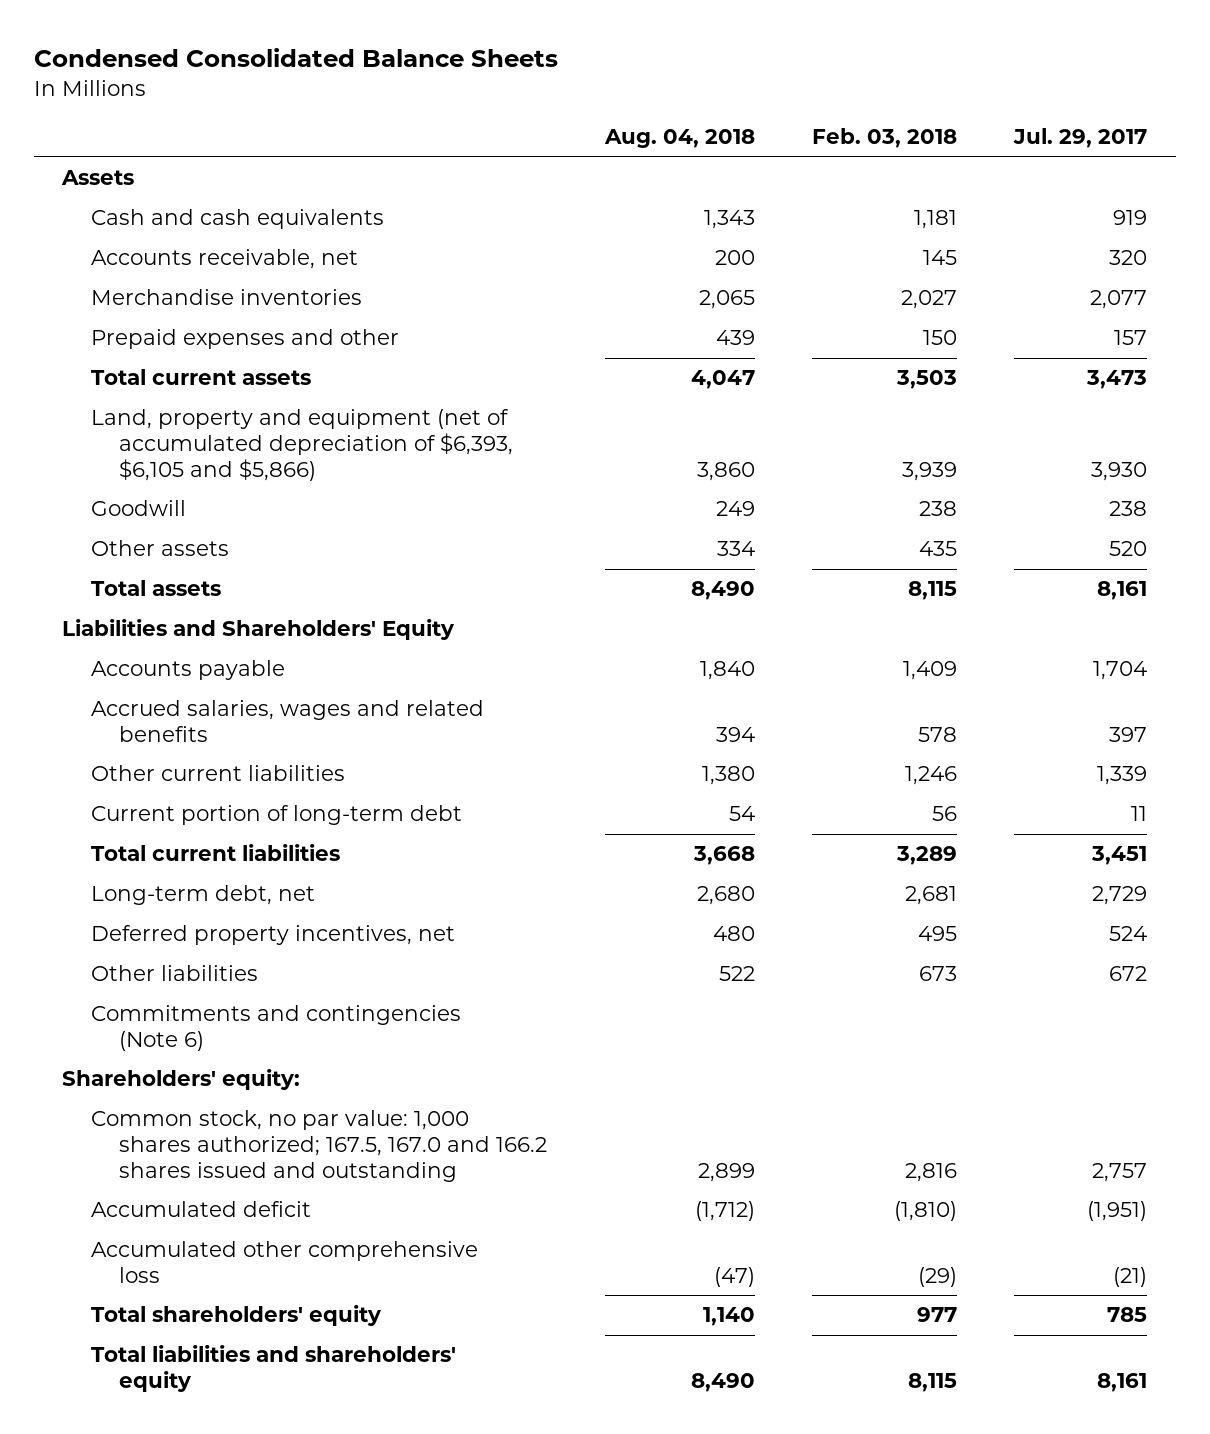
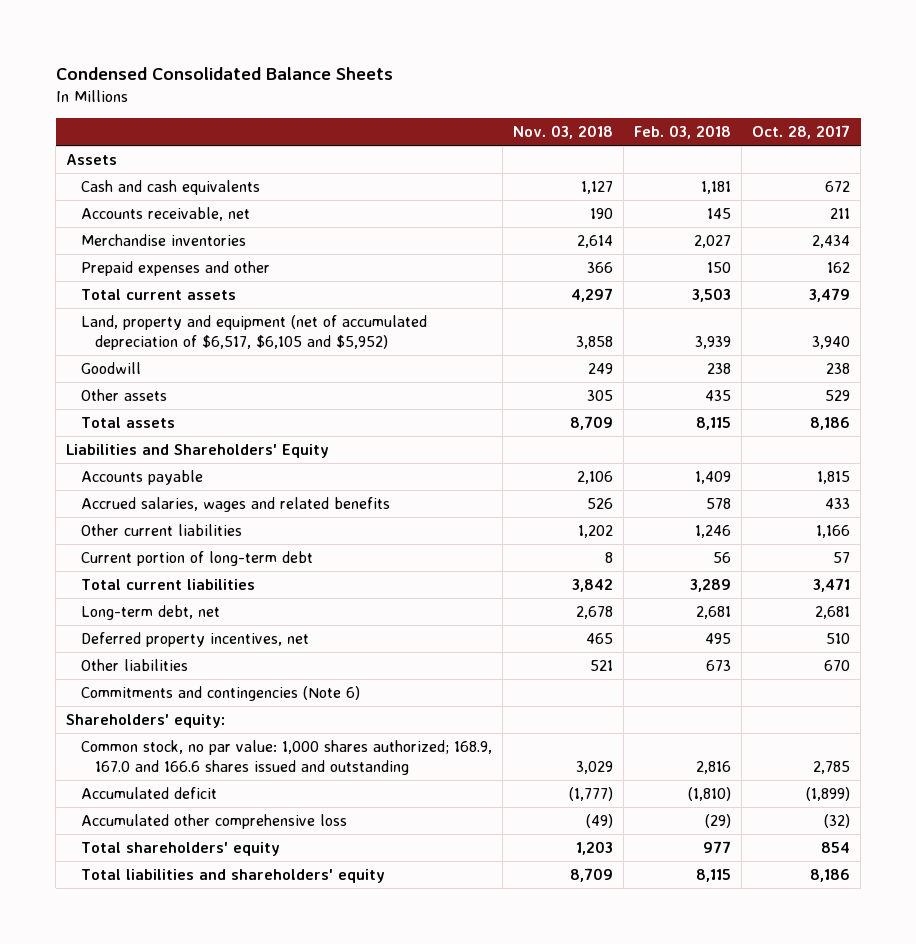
[603,129,755,149] Aug. 04, 2018 -> none
[1013,128,1148,149] Jul. 29, 2017 -> none
none -> [512,125,613,140] Nov. 03, 2018
none -> [752,125,851,140] Oct. 28, 2017
[90,409,514,481] Land, property and equipment (net of accumulated depreciation of $6,393, $6,105 and $5,866) -> [80,315,427,350] Land, property and equipment (net of accumulated depreciation of $6,517, $6,105 and $5,952)
[90,1110,548,1182] Common stock, no par value: 1,000 shares authorized; 167.5, 167.0 and 166.2 shares issued and outstanding -> [80,740,492,775] Common stock, no par value: 1,000 shares authorized; 168.9, 167.0 and 166.6 shares issued and outstanding

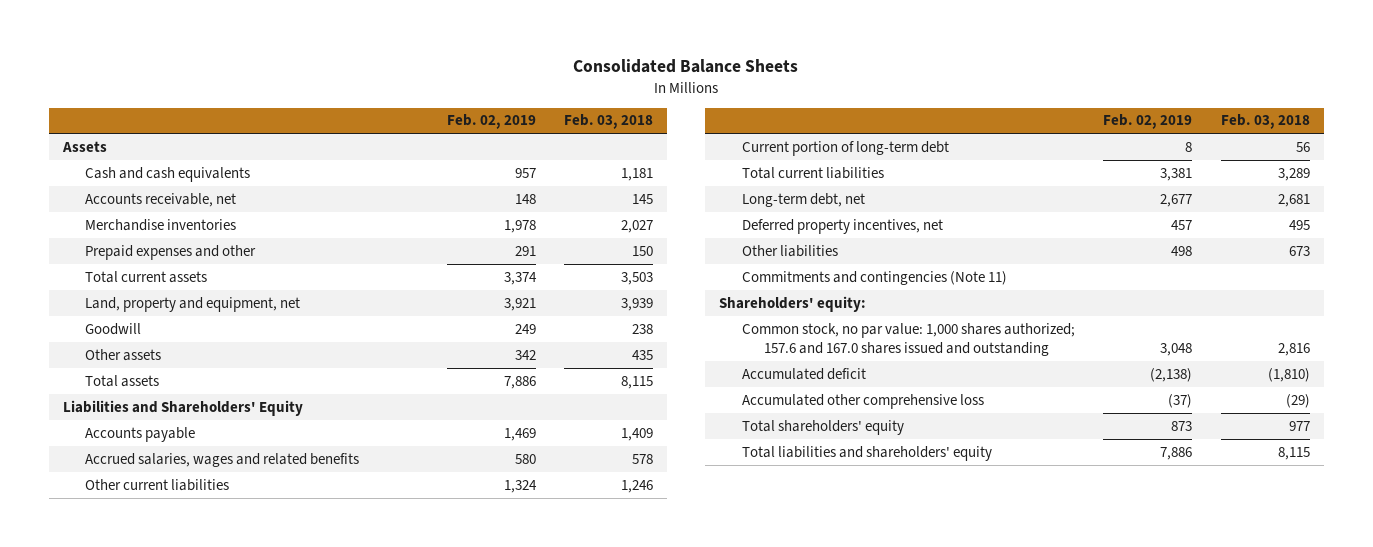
[55,67,393,81] Condensed Consolidated Balance Sheets -> [573,59,799,74] Consolidated Balance Sheets
[512,125,613,140] Nov. 03, 2018 -> none
[752,125,851,140] Oct. 28, 2017 -> none
none -> [446,114,536,130] Feb. 02, 2019
[80,315,427,350] Land, property and equipment (net of accumulated depreciation of $6,517, $6,105 and $5,952) -> [85,296,301,312] Land, property and equipment, net
[80,686,360,702] Commitments and contingencies (Note 6) -> [741,270,1007,285] Commitments and contingencies (Note 11)
[80,740,492,775] Common stock, no par value: 1,000 shares authorized; 168.9, 167.0 and 166.6 shares issued and outstanding -> [741,322,1075,357] Common stock, no par value: 1,000 shares authorized; 157.6 and 167.0 shares issued and outstanding

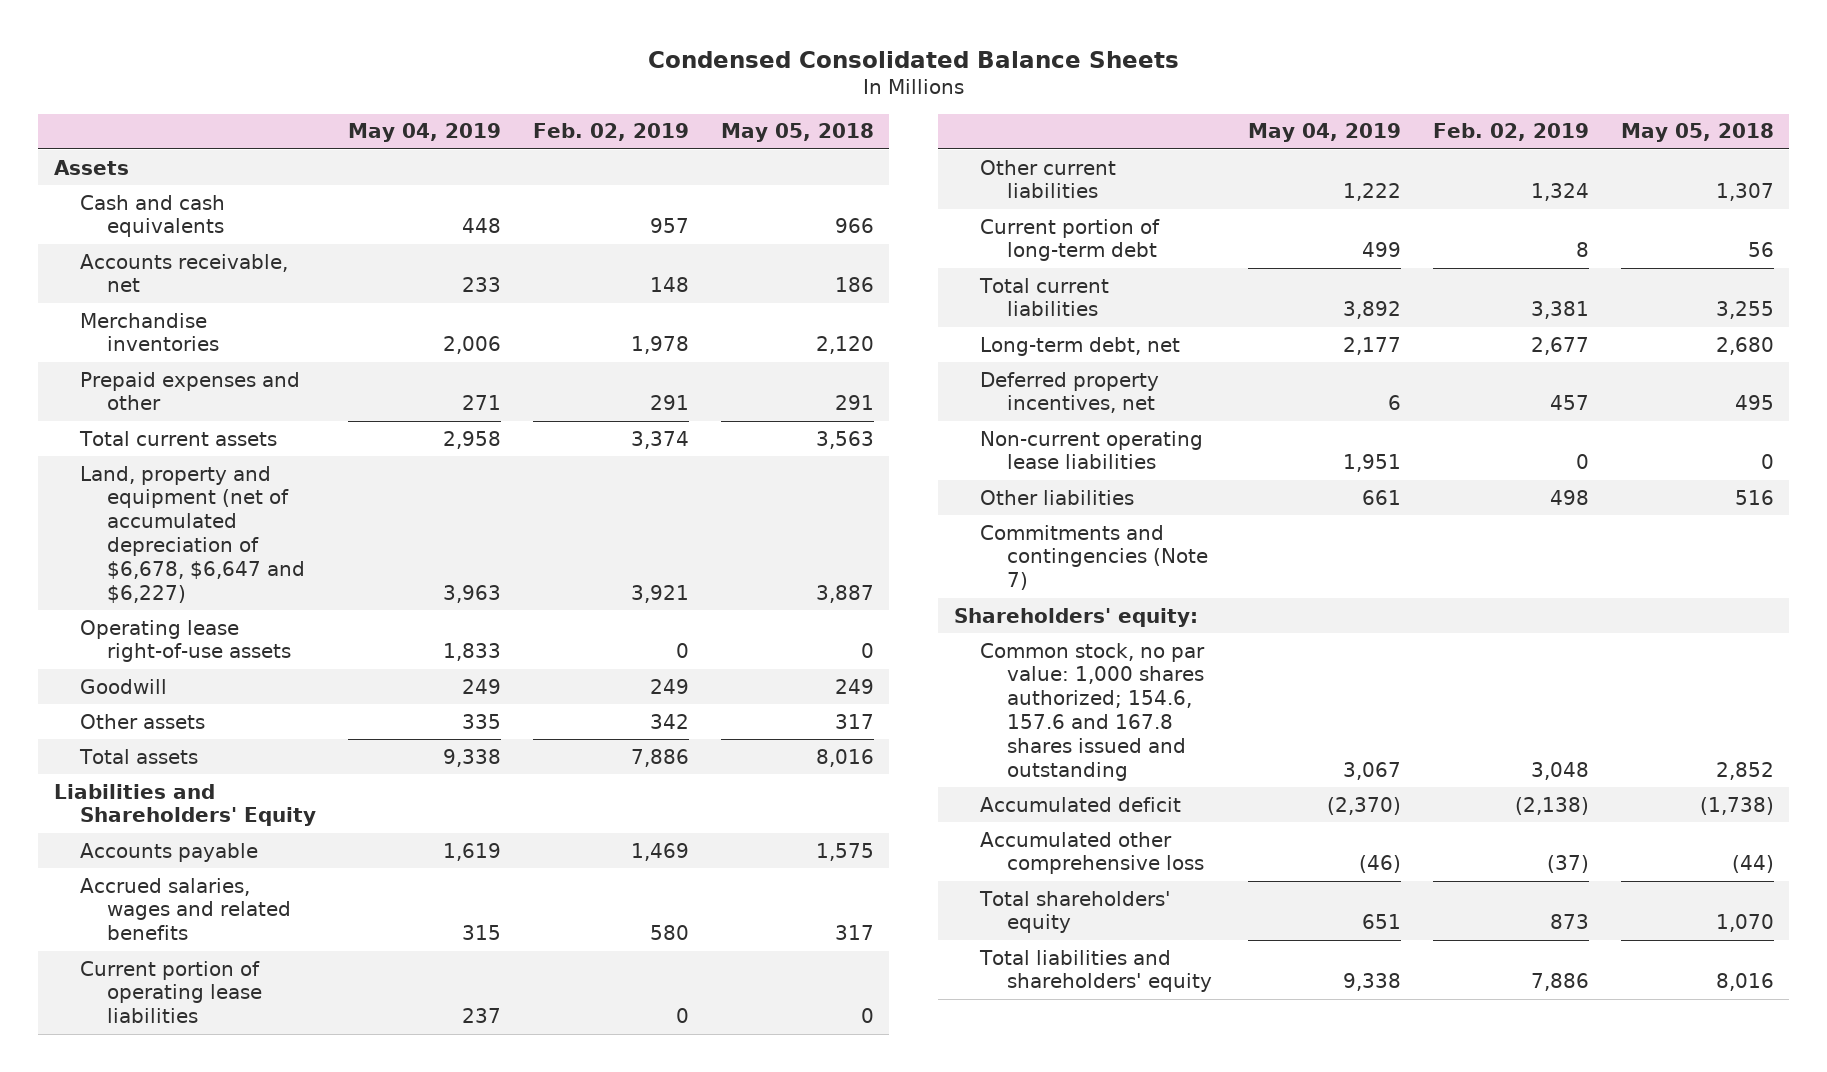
[573,59,799,74] Consolidated Balance Sheets -> [647,51,1179,69] Condensed Consolidated Balance Sheets
[564,114,654,130] Feb. 03, 2018 -> none
none -> [348,123,502,143] May 04, 2019
none -> [720,123,874,143] May 05, 2018
[85,296,301,312] Land, property and equipment, net -> [80,465,306,603] Land, property and equipment (net of accumulated depreciation of $6,678, $6,647 and $6,227)
none -> [80,619,292,663] Operating lease right-of-use assets
none -> [80,960,263,1024] Current portion of operating lease liabilities
none -> [980,430,1204,470] Non-current operating lease liabilities
[741,270,1007,285] Commitments and contingencies (Note 11) -> [980,524,1209,591] Commitments and contingencies (Note 7)
[741,322,1075,357] Common stock, no par value: 1,000 shares authorized; 157.6 and 167.0 shares issued and outstanding -> [980,642,1206,781] Common stock, no par value: 1,000 shares authorized; 154.6, 157.6 and 167.8 shares issued and outstanding

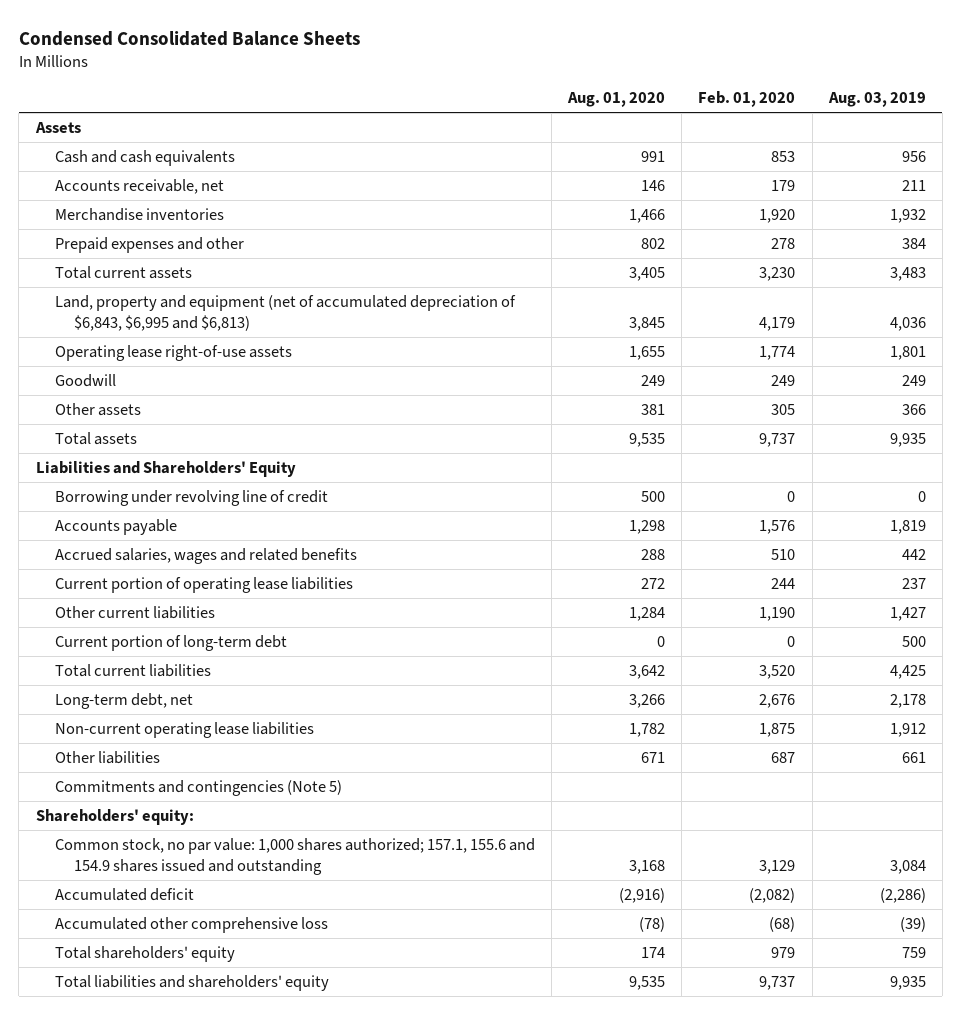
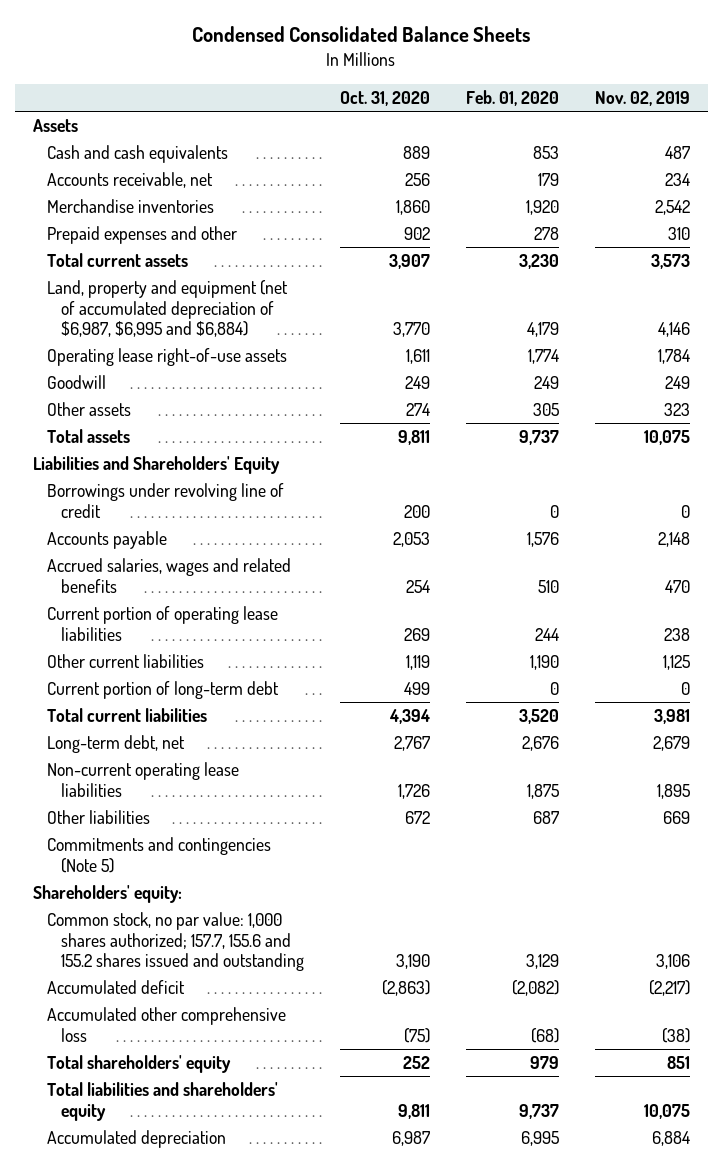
[567,92,666,108] Aug. 01, 2020 -> none
[827,92,926,108] Aug. 03, 2019 -> none
none -> [339,90,430,106] Oct. 31, 2020
none -> [594,90,690,106] Nov. 02, 2019
[54,294,516,331] Land, property and equipment (net of accumulated depreciation of $6,843, $6,995 and $6,813) -> [46,280,288,338] Land, property and equipment (net of accumulated depreciation of $6,987, $6,995 and $6,884)
[54,489,328,506] Borrowing under revolving line of credit -> [46,483,284,518] Borrowings under revolving line of credit
[54,837,535,875] Common stock, no par value: 1,000 shares authorized; 157.1, 155.6 and 154.9 shares issued and outstanding -> [46,912,304,972] Common stock, no par value: 1,000 shares authorized; 157.7, 155.6 and 155.2 shares issued and outstanding
none -> [46,1130,226,1149] Accumulated depreciation

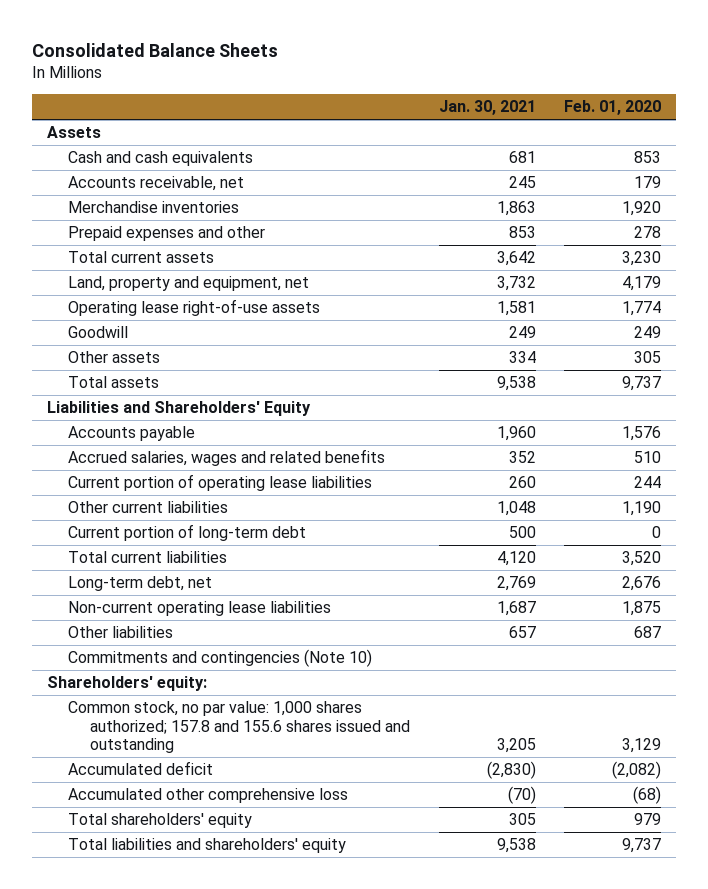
[192,26,531,43] Condensed Consolidated Balance Sheets -> [32,42,279,57] Consolidated Balance Sheets
[339,90,430,106] Oct. 31, 2020 -> none
[594,90,690,106] Nov. 02, 2019 -> none
none -> [438,100,536,116] Jan. 30, 2021
[46,280,288,338] Land, property and equipment (net of accumulated depreciation of $6,987, $6,995 and $6,884) -> [68,276,310,292] Land, property and equipment, net
[46,483,284,518] Borrowings under revolving line of credit -> none
[46,837,271,873] Commitments and contingencies (Note 5) -> [68,649,373,668] Commitments and contingencies (Note 10)
[46,912,304,972] Common stock, no par value: 1,000 shares authorized; 157.7, 155.6 and 155.2 shares issued and outstanding -> [68,701,411,753] Common stock, no par value: 1,000 shares authorized; 157.8 and 155.6 shares issued and outstanding
[46,1130,226,1149] Accumulated depreciation -> none

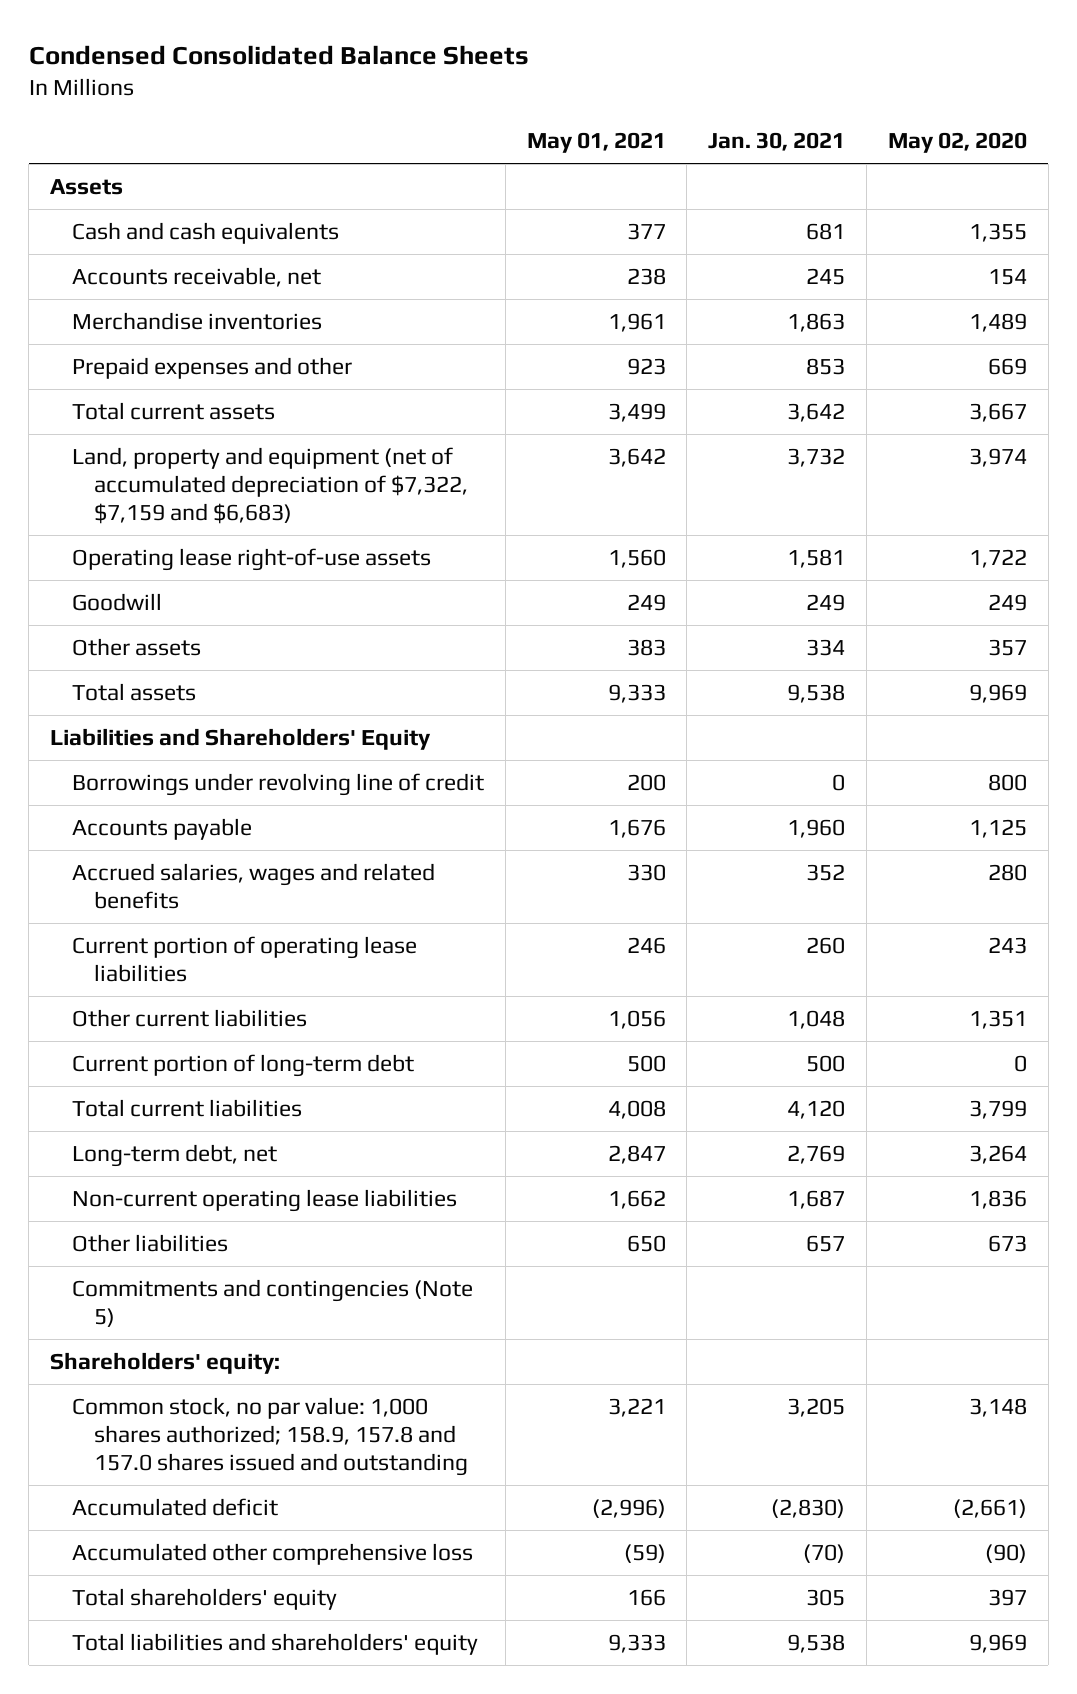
[32,42,279,57] Consolidated Balance Sheets -> [28,45,529,66] Condensed Consolidated Balance Sheets
[564,100,662,116] Feb. 01, 2020 -> none
none -> [526,131,666,153] May 01, 2021
none -> [888,131,1028,153] May 02, 2020
[68,276,310,292] Land, property and equipment, net -> [71,447,468,524] Land, property and equipment (net of accumulated depreciation of $7,322, $7,159 and $6,683)
none -> [71,773,484,797] Borrowings under revolving line of credit
[68,649,373,668] Commitments and contingencies (Note 10) -> [71,1279,473,1327] Commitments and contingencies (Note 5)
[68,701,411,753] Common stock, no par value: 1,000 shares authorized; 157.8 and 155.6 shares issued and outstanding -> [71,1397,468,1476] Common stock, no par value: 1,000 shares authorized; 158.9, 157.8 and 157.0 shares issued and outstanding

